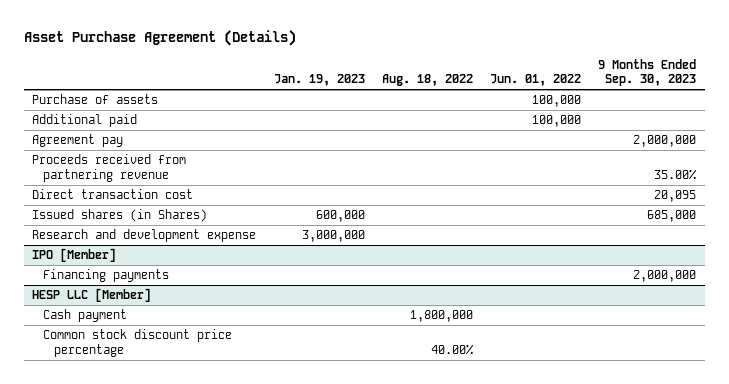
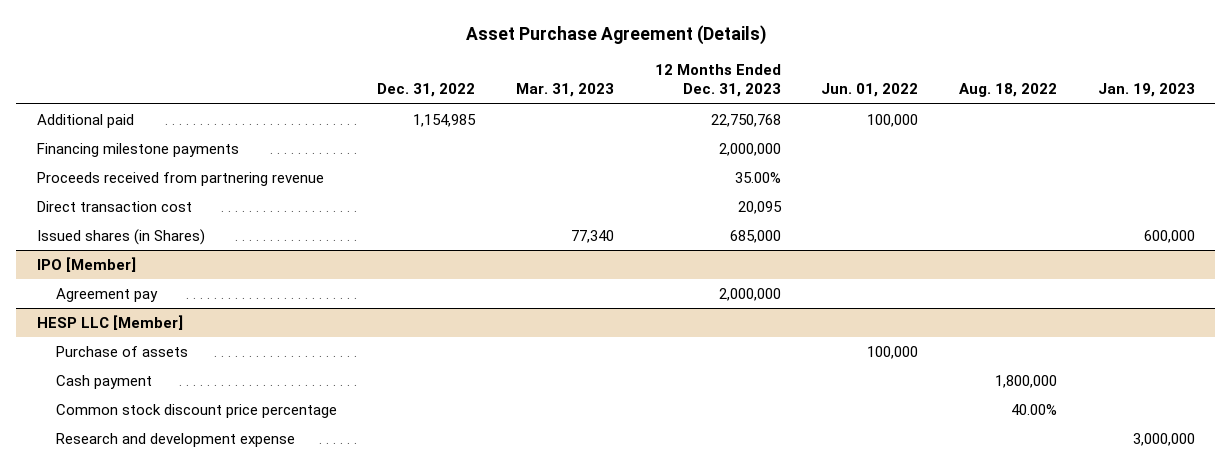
[598,58,697,87] 9 Months Ended Sep. 30, 2023 -> none
none -> [377,83,476,98] Dec. 31, 2022
none -> [516,83,615,98] Mar. 31, 2023
none -> [654,64,781,98] 12 Months Ended Dec. 31, 2023
[32,94,159,105] Purchase of assets -> none
[32,134,124,148] Agreement pay -> [36,143,239,158] Financing milestone payments
[32,229,257,243] Research and development expense -> none
[43,269,170,283] Financing payments -> [55,288,158,303] Agreement pay
none -> [55,346,188,358] Purchase of assets
none -> [55,433,295,448] Research and development expense

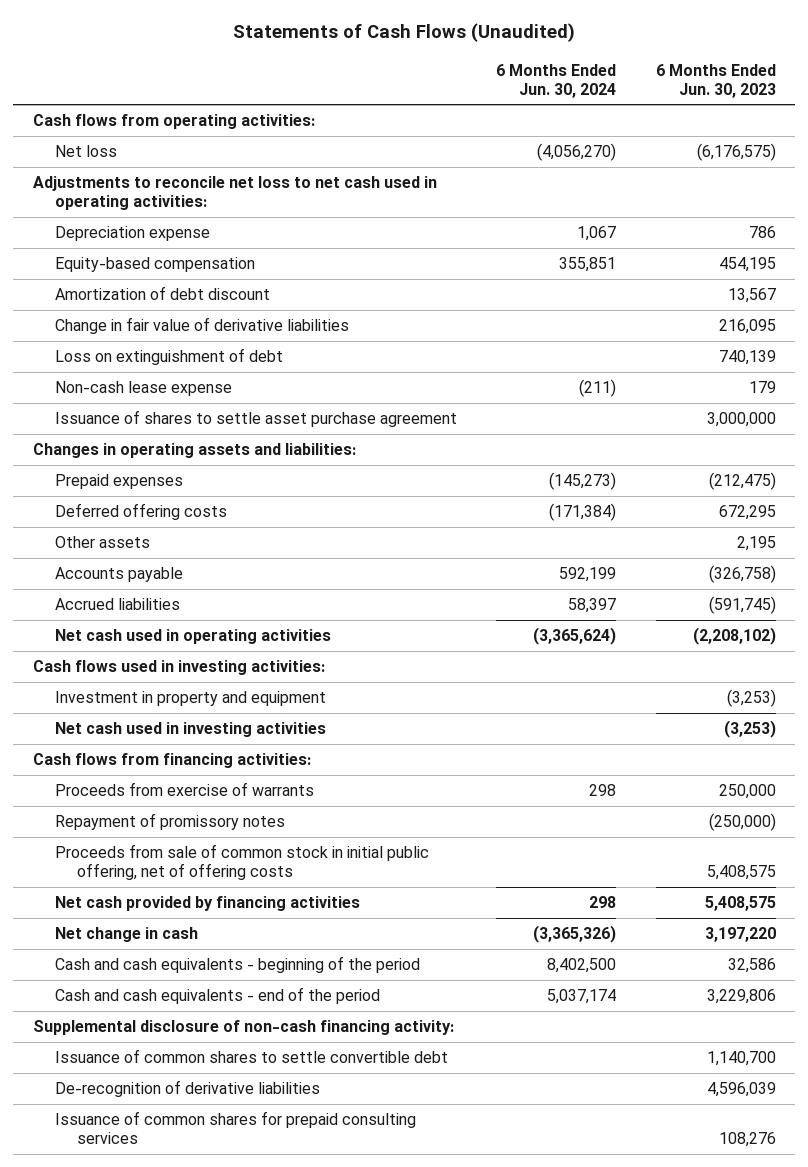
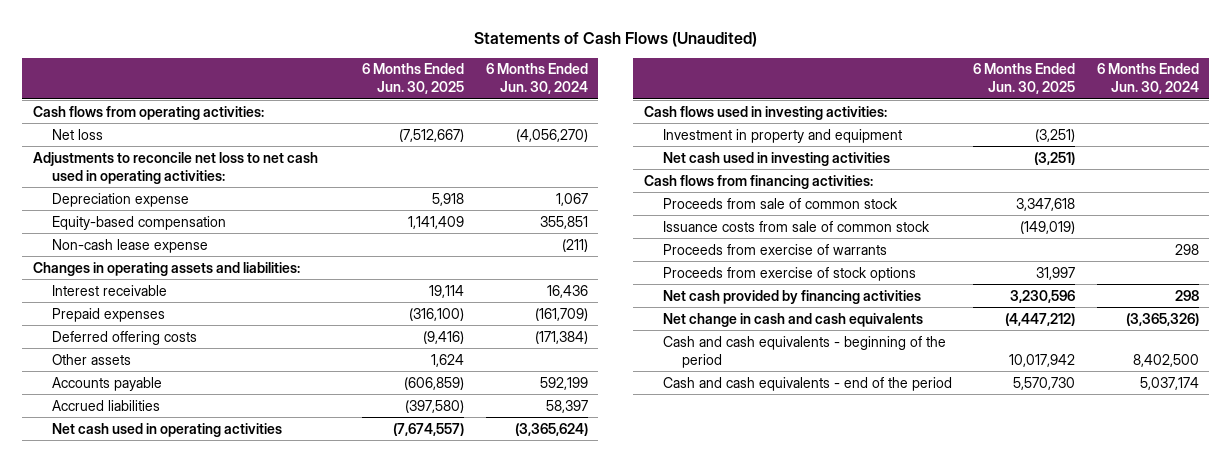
[655,63,776,98] 6 Months Ended Jun. 30, 2023 -> none
none -> [362,63,465,95] 6 Months Ended Jun. 30, 2025
[55,286,271,301] Amortization of debt discount -> none
[55,317,350,335] Change in fair value of derivative liabilities -> none
[55,348,284,366] Loss on extinguishment of debt -> none
[55,410,458,428] Issuance of shares to settle asset purchase agreement -> none
none -> [51,284,167,296] Interest receivable
[549,472,617,491] (145,273) -> [534,307,588,321] (161,709)
none -> [662,197,898,209] Proceeds from sale of common stock
none -> [662,220,930,232] Issuance costs from sale of common stock
[55,813,286,831] Repayment of promissory notes -> none
[55,844,430,881] Proceeds from sale of common stock in initial public offering, net of offering costs -> none
none -> [662,266,916,281] Proceeds from exercise of stock options
[55,927,199,943] Net change in cash -> [662,312,923,327] Net change in cash and cash equivalents
[32,1020,454,1036] Supplemental disclosure of non-cash financing activity: -> none
[55,1049,449,1064] Issuance of common shares to settle convertible debt -> none
[55,1080,321,1098] De-recognition of derivative liabilities -> none
[55,1111,417,1145] Issuance of common shares for prepaid consulting services -> none

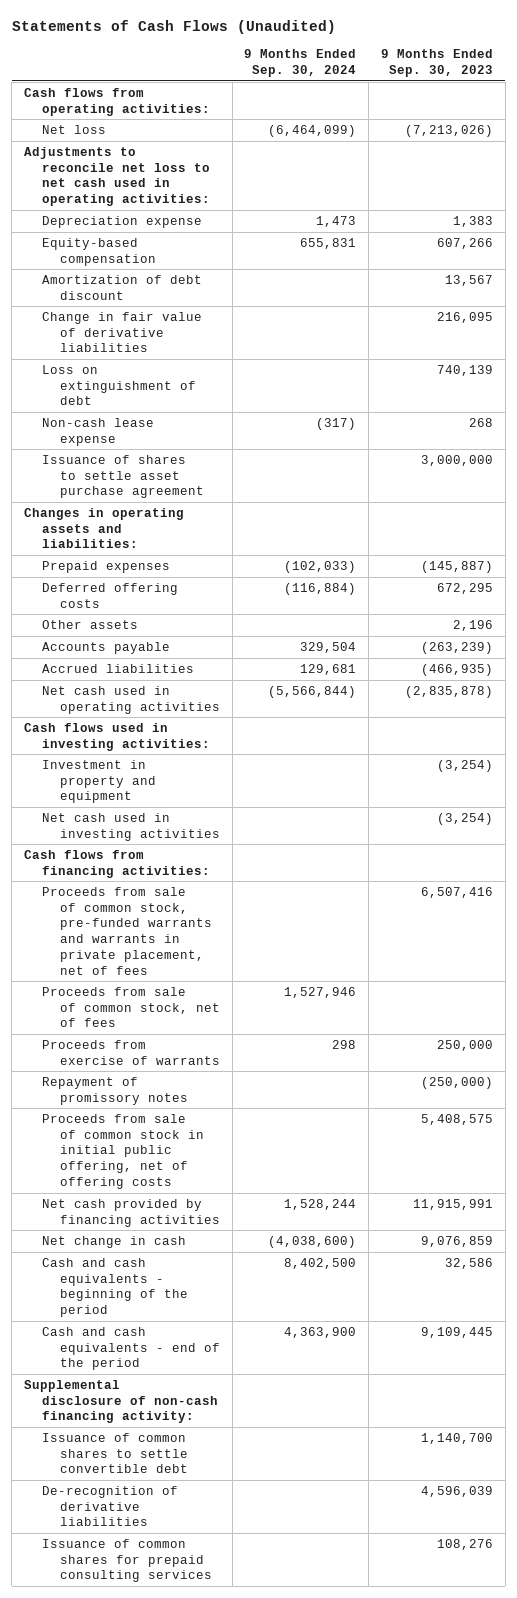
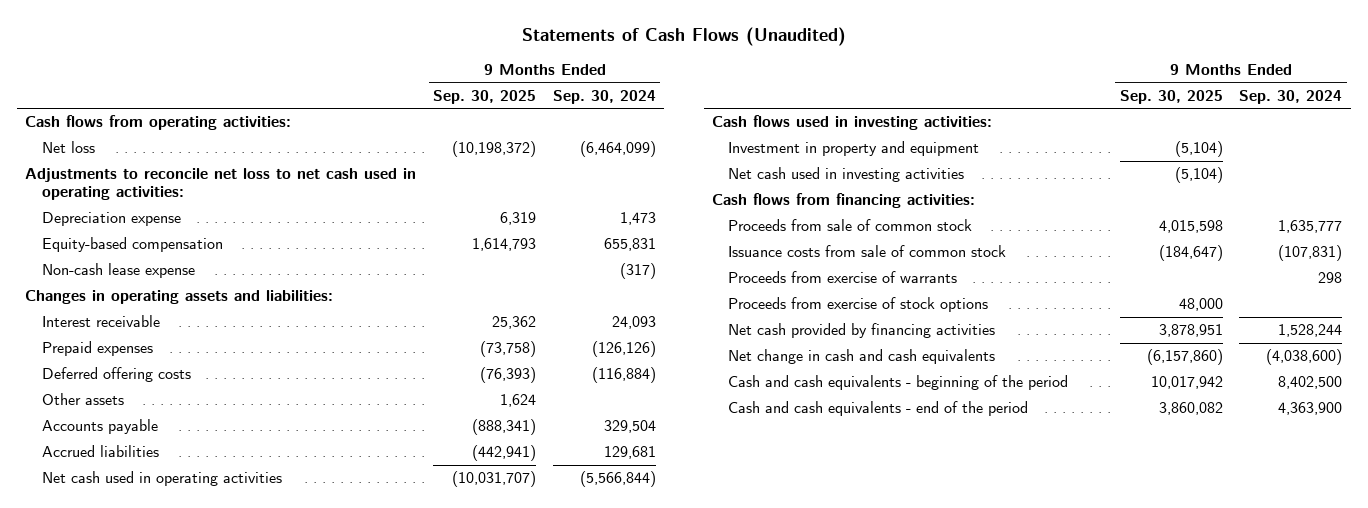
[380,49,493,78] 9 Months Ended Sep. 30, 2023 -> none
none -> [433,89,537,104] Sep. 30, 2025
[41,274,202,300] Amortization of debt discount -> none
[41,311,202,353] Change in fair value of derivative liabilities -> none
[41,364,196,406] Loss on extinguishment of debt -> none
[41,454,204,499] Issuance of shares to settle asset purchase agreement -> none
none -> [41,315,160,328] Interest receivable
[284,560,357,573] (102,033) -> [592,341,657,358] (126,126)
[41,886,212,975] Proceeds from sale of common stock, pre-funded warrants and warrants in private placement, net of fees -> none
[41,986,220,1028] Proceeds from sale of common stock, net of fees -> [727,219,972,232] Proceeds from sale of common stock
[284,986,357,998] 1,527,946 -> [1278,220,1343,234] 1,635,777
none -> [727,245,1006,258] Issuance costs from sale of common stock
[41,1076,188,1105] Repayment of promissory notes -> none
[41,1113,204,1189] Proceeds from sale of common stock in initial public offering, net of offering costs -> none
none -> [727,297,988,313] Proceeds from exercise of stock options
[41,1235,186,1248] Net change in cash -> [727,349,995,365] Net change in cash and cash equivalents
[23,1379,218,1424] Supplemental disclosure of non-cash financing activity: -> none
[41,1432,188,1474] Issuance of common shares to settle convertible debt -> none
[41,1485,178,1527] De-recognition of derivative liabilities -> none
[41,1538,212,1583] Issuance of common shares for prepaid consulting services -> none

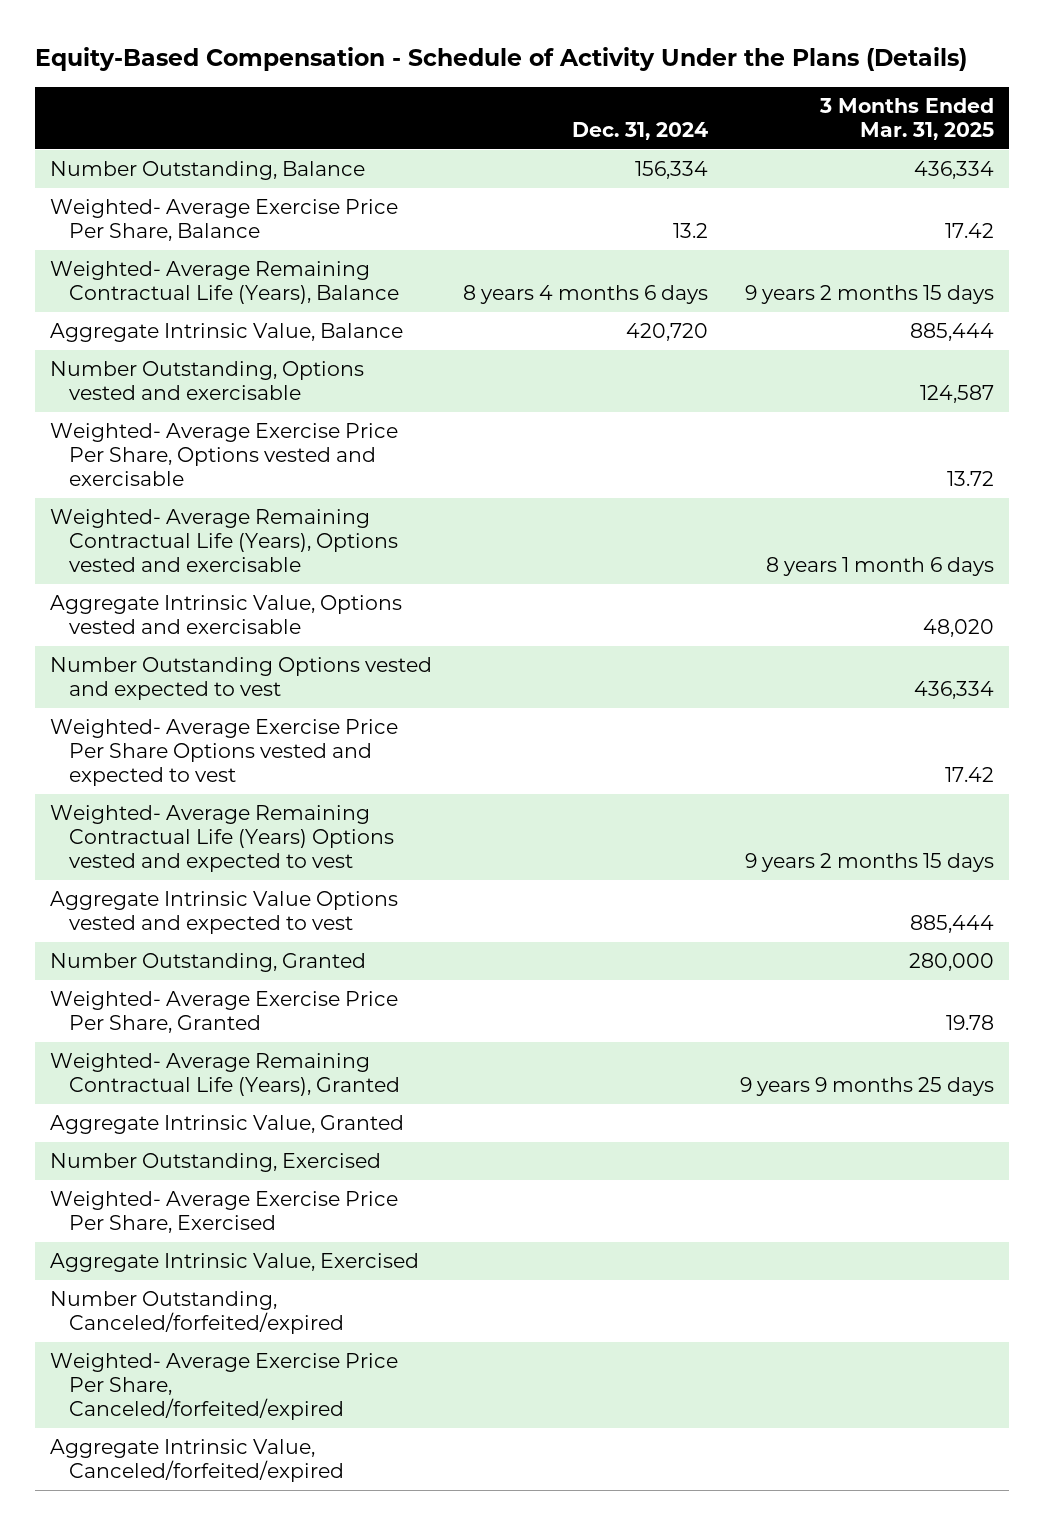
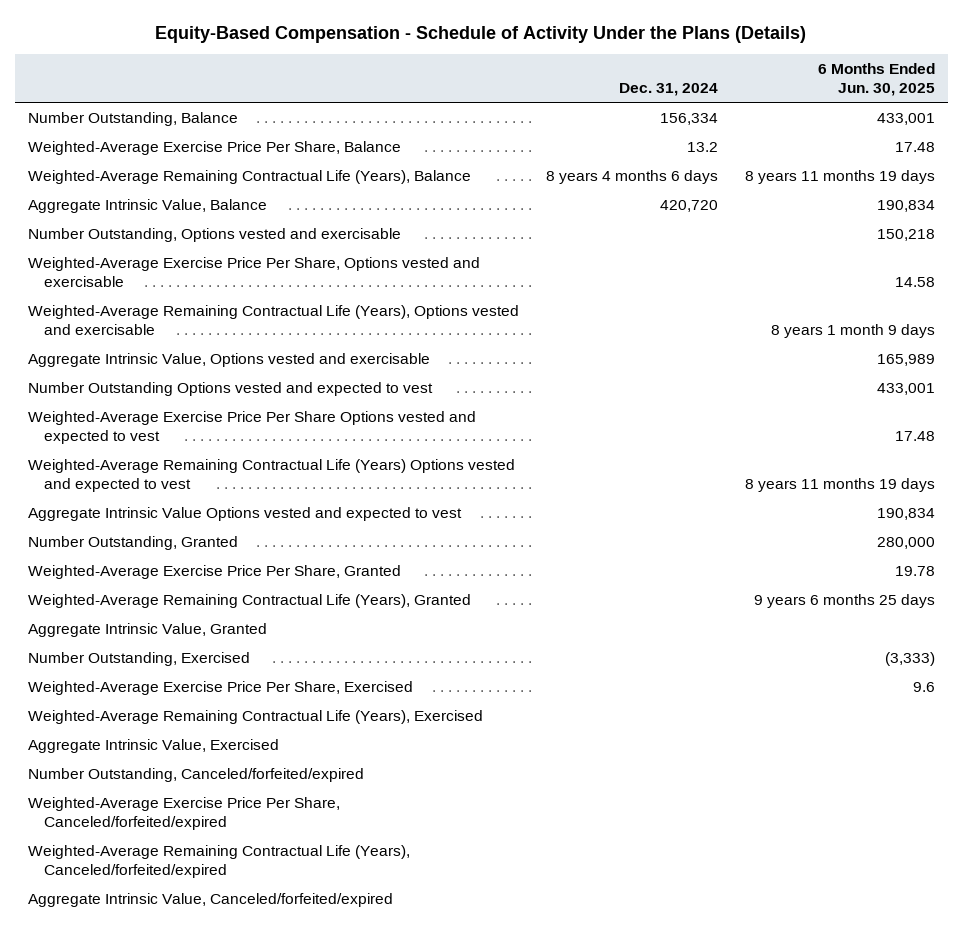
[818,97,994,140] 3 Months Ended Mar. 31, 2025 -> none
none -> [817,63,935,97] 6 Months Ended Jun. 30, 2025
[50,199,399,242] Weighted- Average Exercise Price Per Share, Balance -> [27,141,401,156] Weighted-Average Exercise Price Per Share, Balance
[50,261,400,305] Weighted- Average Remaining Contractual Life (Years), Balance -> [27,170,471,185] Weighted-Average Remaining Contractual Life (Years), Balance
[50,423,399,486] Weighted- Average Exercise Price Per Share, Options vested and exercisable -> [27,257,480,287] Weighted-Average Exercise Price Per Share, Options vested and exercisable
[50,509,399,572] Weighted- Average Remaining Contractual Life (Years), Options vested and exercisable -> [27,305,519,335] Weighted-Average Remaining Contractual Life (Years), Options vested and exercisable
[50,719,399,786] Weighted- Average Exercise Price Per Share Options vested and expected to vest -> [27,411,476,444] Weighted-Average Exercise Price Per Share Options vested and expected to vest
[50,805,395,872] Weighted- Average Remaining Contractual Life (Years) Options vested and expected to vest -> [27,459,515,492] Weighted-Average Remaining Contractual Life (Years) Options vested and expected to vest
[50,991,399,1034] Weighted- Average Exercise Price Per Share, Granted -> [27,565,401,580] Weighted-Average Exercise Price Per Share, Granted
[50,1053,401,1097] Weighted- Average Remaining Contractual Life (Years), Granted -> [27,594,471,609] Weighted-Average Remaining Contractual Life (Years), Granted
[50,1191,399,1234] Weighted- Average Exercise Price Per Share, Exercised -> [27,681,413,696] Weighted-Average Exercise Price Per Share, Exercised
none -> [27,710,483,725] Weighted-Average Remaining Contractual Life (Years), Exercised
[50,1353,399,1420] Weighted- Average Exercise Price Per Share, Canceled/forfeited/expired -> [27,797,340,830] Weighted-Average Exercise Price Per Share, Canceled/forfeited/expired
none -> [27,845,410,878] Weighted-Average Remaining Contractual Life (Years), Canceled/forfeited/expired

